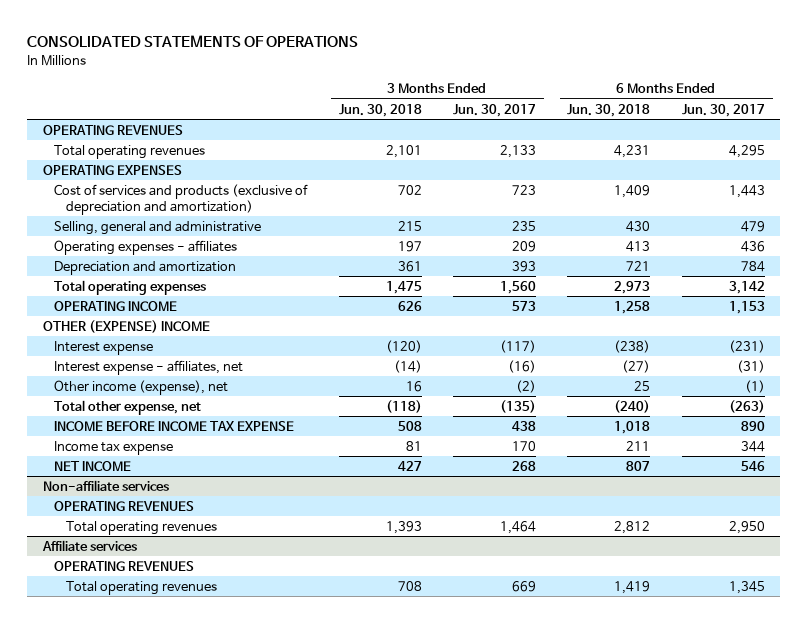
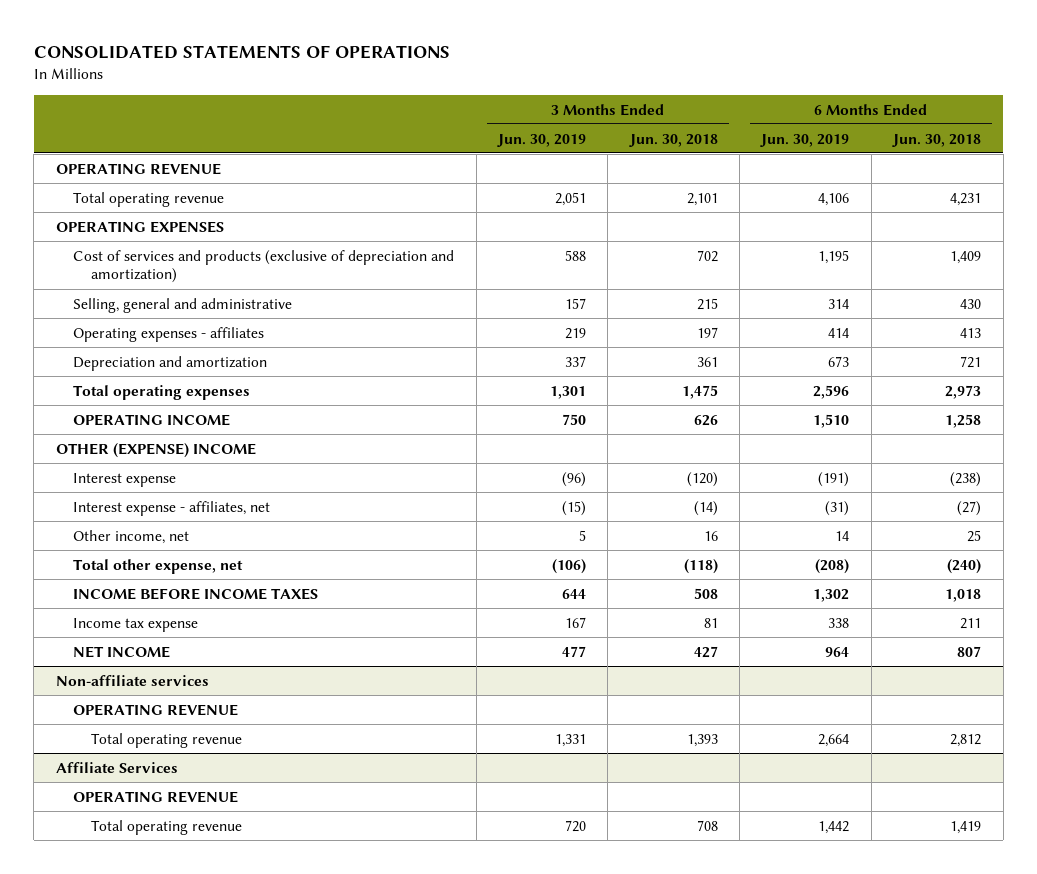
[453,103,537,117] Jun. 30, 2017 -> none
[681,103,765,117] Jun. 30, 2017 -> none
none -> [496,133,586,147] Jun. 30, 2019
none -> [760,133,850,147] Jun. 30, 2019
[42,124,183,135] OPERATING REVENUES -> [55,162,221,175] OPERATING REVENUE
[54,144,206,159] Total operating revenues -> [73,191,225,207] Total operating revenue
[54,379,229,395] Other income (expense), net -> [73,529,190,544] Other income, net
[54,420,295,431] INCOME BEFORE INCOME TAX EXPENSE -> [73,587,319,600] INCOME BEFORE INCOME TAXES
[54,500,195,511] OPERATING REVENUES -> [73,703,239,716] OPERATING REVENUE
[66,520,218,535] Total operating revenues -> [90,732,242,748] Total operating revenue
[41,539,137,551] Affiliate services -> [55,761,178,773] Affiliate Services
[54,560,195,571] OPERATING REVENUES -> [73,790,239,803] OPERATING REVENUE
[66,580,218,595] Total operating revenues -> [90,819,242,835] Total operating revenue

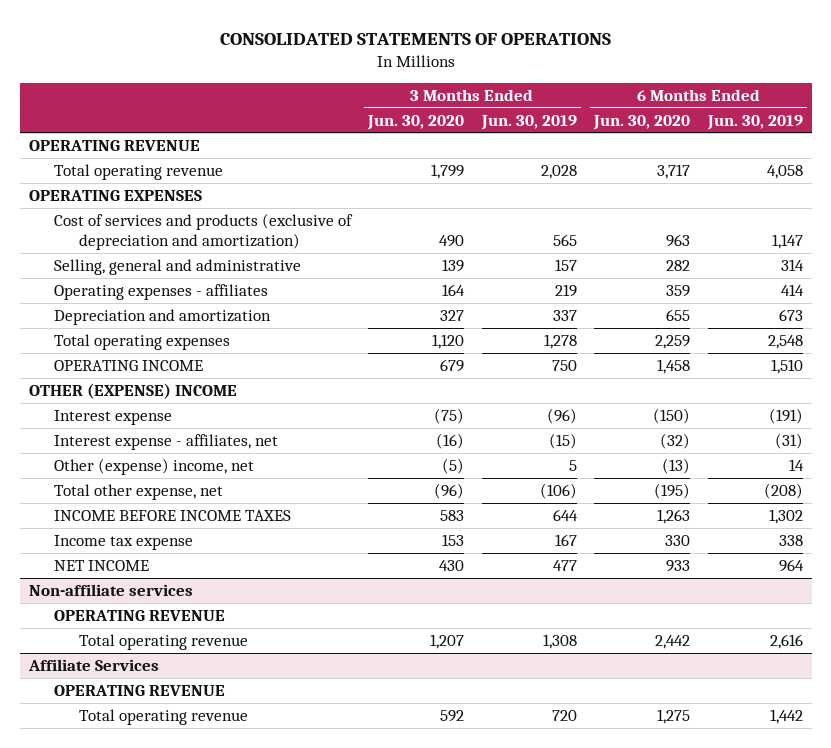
[628,133,718,147] Jun. 30, 2018 -> none
[892,133,982,147] Jun. 30, 2018 -> none
none -> [367,114,465,130] Jun. 30, 2020
none -> [593,114,691,130] Jun. 30, 2020
[554,191,586,206] 2,051 -> [540,164,577,179] 2,028
[818,192,850,206] 4,106 -> [766,164,803,179] 4,058
[564,249,586,261] 588 -> [552,233,577,246] 565
[818,249,850,264] 1,195 -> [771,233,803,249] 1,147
[549,385,586,399] 1,301 -> [543,333,577,349] 1,278
[813,384,850,399] 2,596 -> [767,334,803,349] 2,548
[73,529,190,544] Other income, net -> [53,457,254,475] Other (expense) income, net
[554,733,586,747] 1,331 -> [542,633,577,649] 1,308
[818,733,850,747] 2,664 -> [769,633,803,649] 2,616

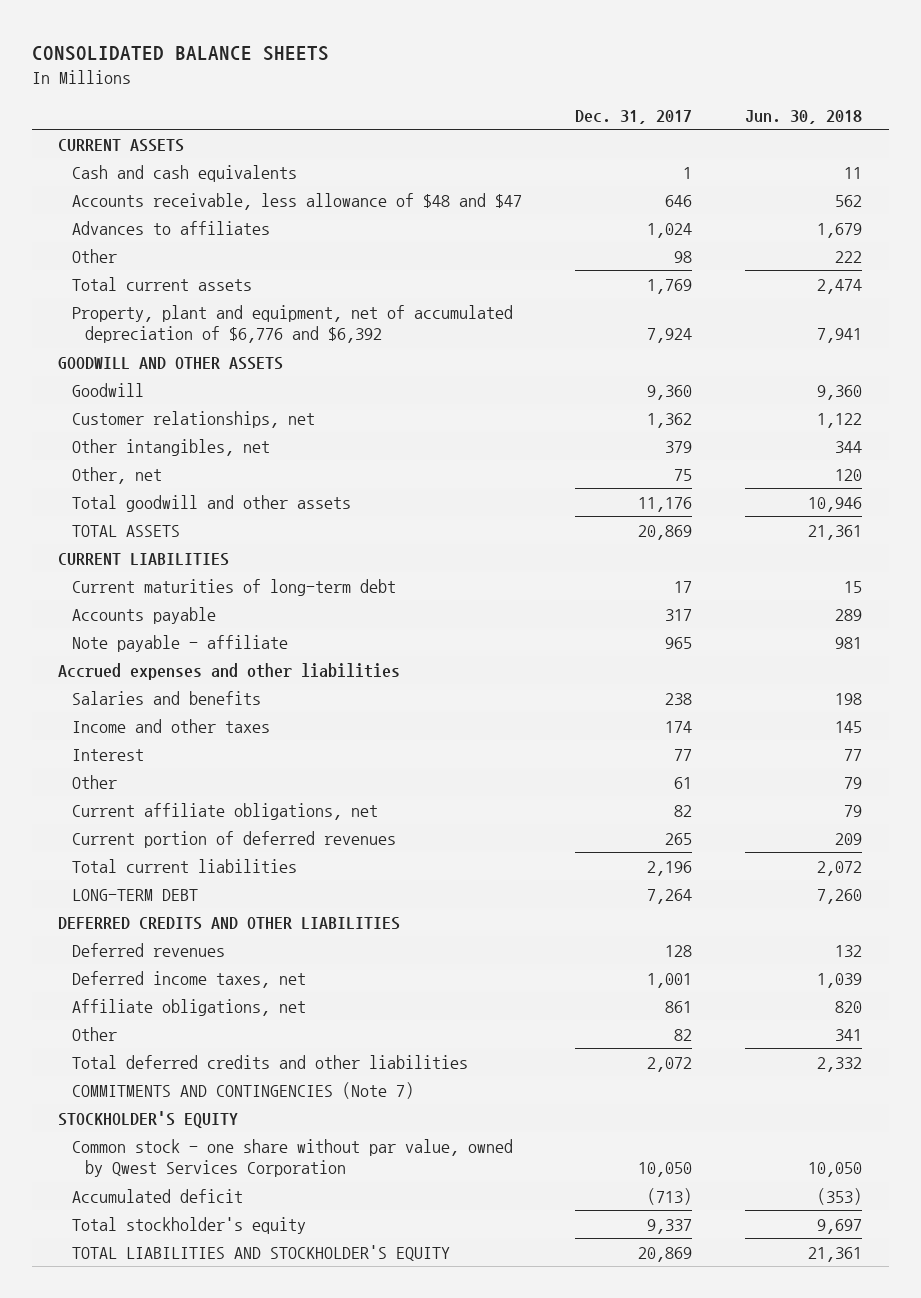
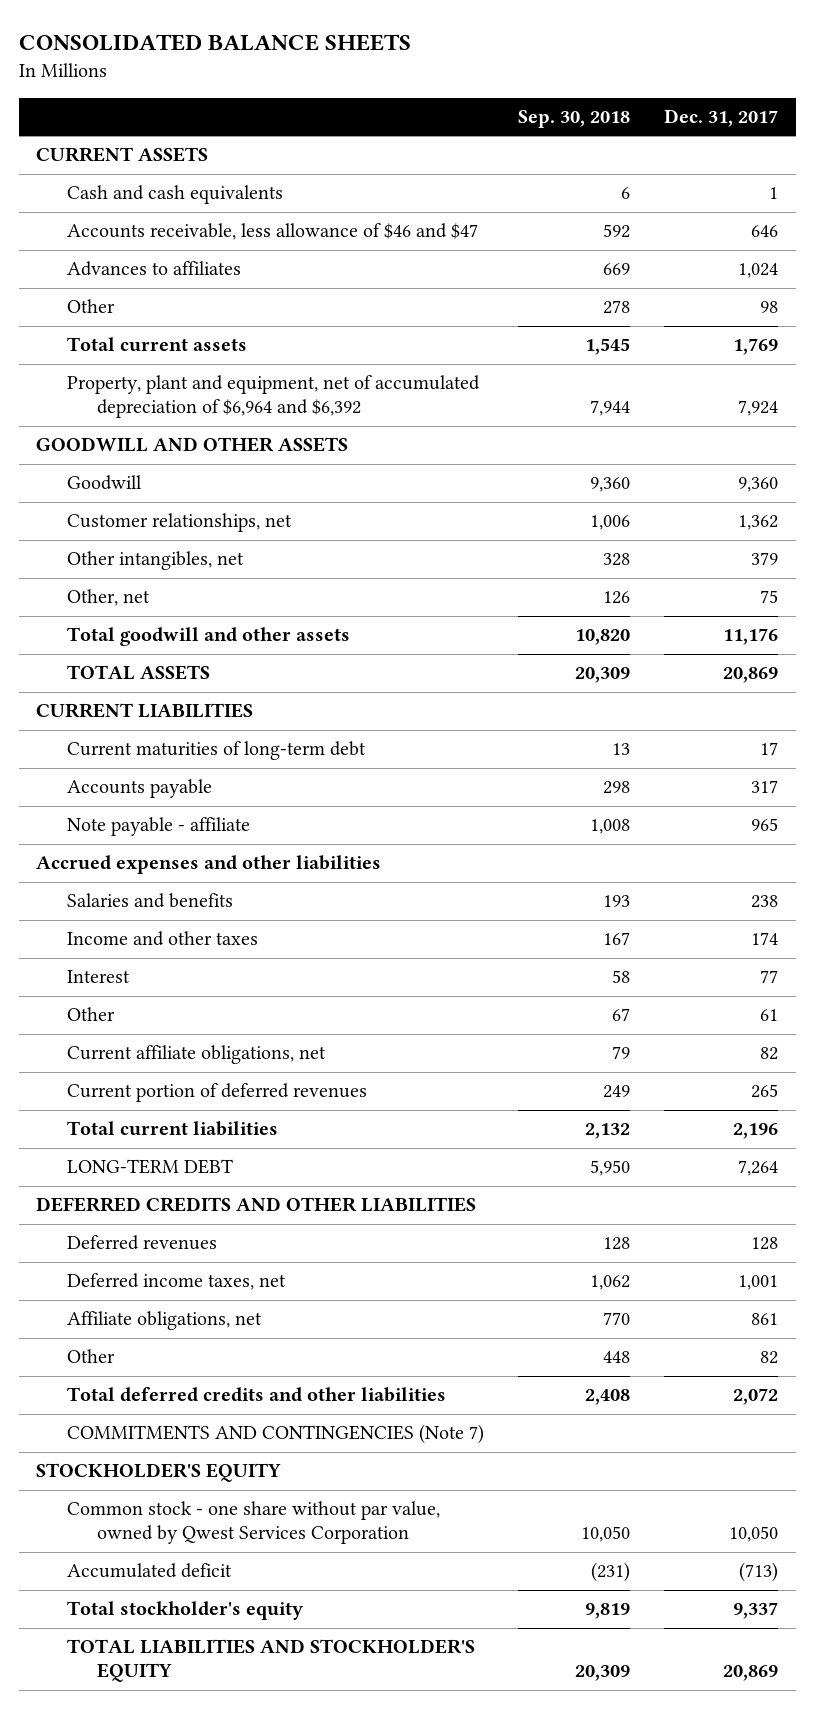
[745,109,863,124] Jun. 30, 2018 -> none
none -> [518,110,631,129] Sep. 30, 2018
[71,192,522,210] Accounts receivable, less allowance of $48 and $47 -> [66,223,478,241] Accounts receivable, less allowance of $46 and $47
[71,304,513,344] Property, plant and equipment, net of accumulated depreciation of $6,776 and $6,392 -> [66,375,480,419] Property, plant and equipment, net of accumulated depreciation of $6,964 and $6,392

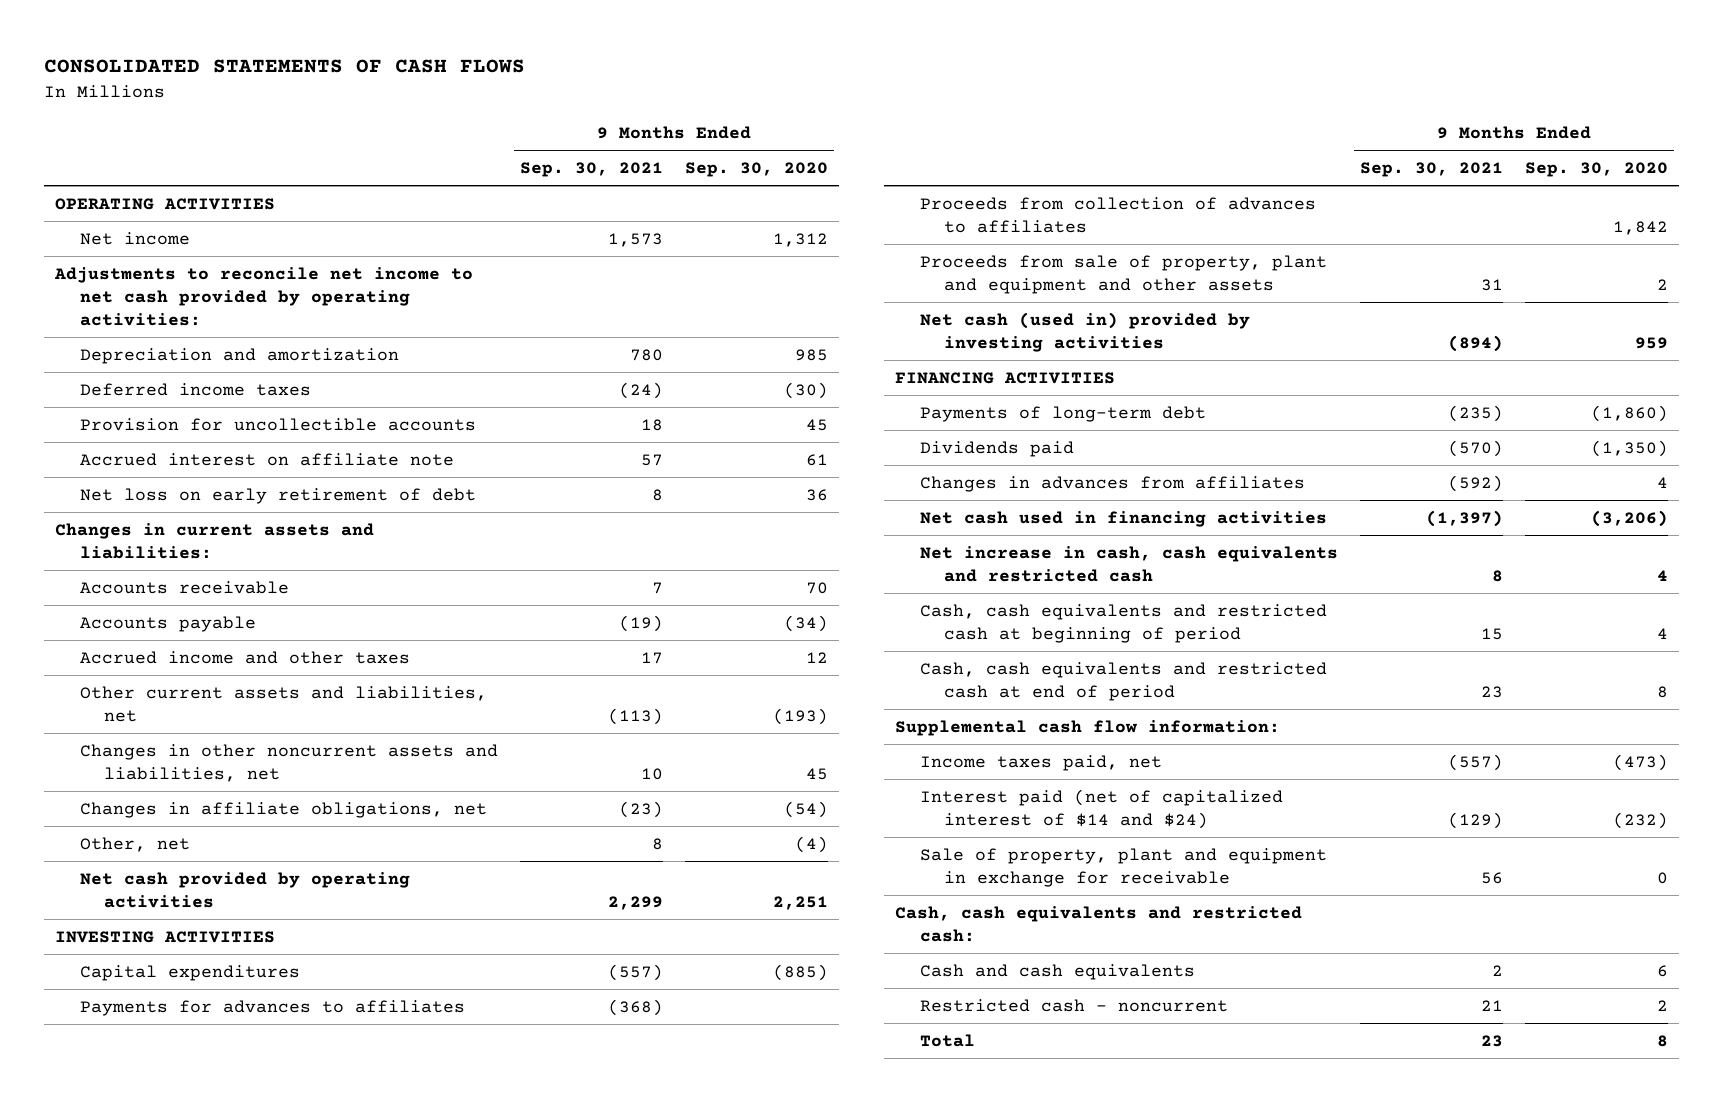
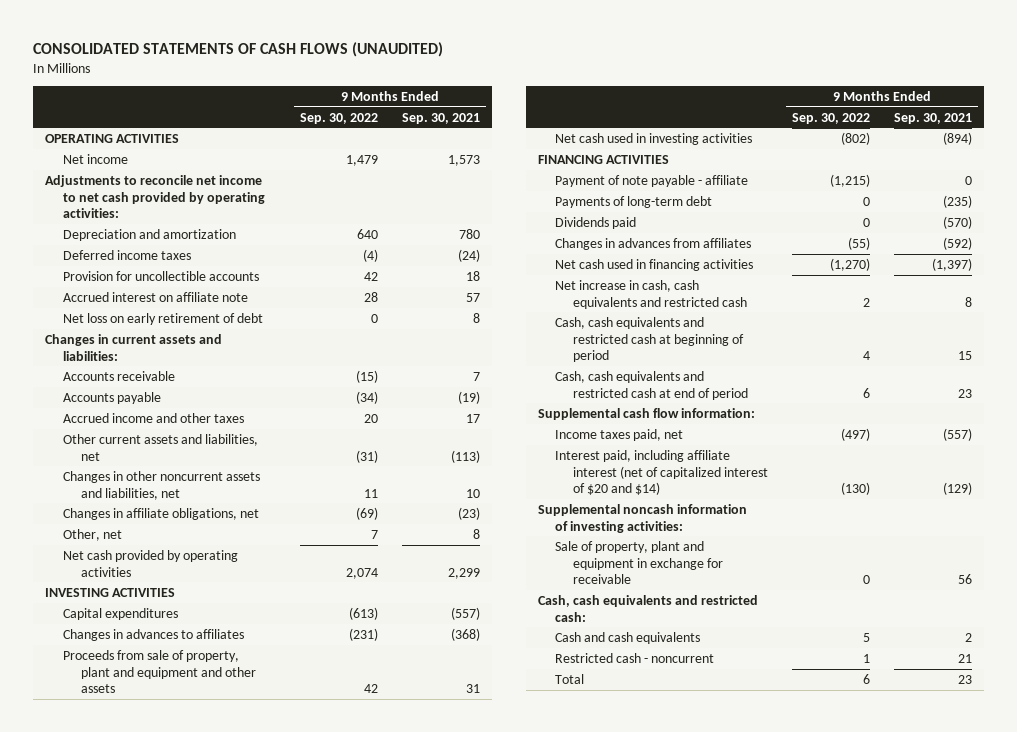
[44,59,526,74] CONSOLIDATED STATEMENTS OF CASH FLOWS -> [33,42,444,58] CONSOLIDATED STATEMENTS OF CASH FLOWS (UNAUDITED)
[684,161,828,177] Sep. 30, 2020 -> none
none -> [299,112,378,124] Sep. 30, 2022
[919,196,1316,233] Proceeds from collection of advances to affiliates -> none
[79,999,465,1016] Payments for advances to affiliates -> [63,628,245,641] Changes in advances to affiliates
[919,311,1250,352] Net cash (used in) provided by investing activities -> [555,132,753,145] Net cash used in investing activities
none -> [555,174,749,187] Payment of note payable - affiliate
[919,788,1283,829] Interest paid (net of capitalized interest of $14 and $24) -> [555,449,769,496] Interest paid, including affiliate interest (net of capitalized interest of $20 and $14)
none -> [537,503,747,533] Supplemental noncash information of investing activities:

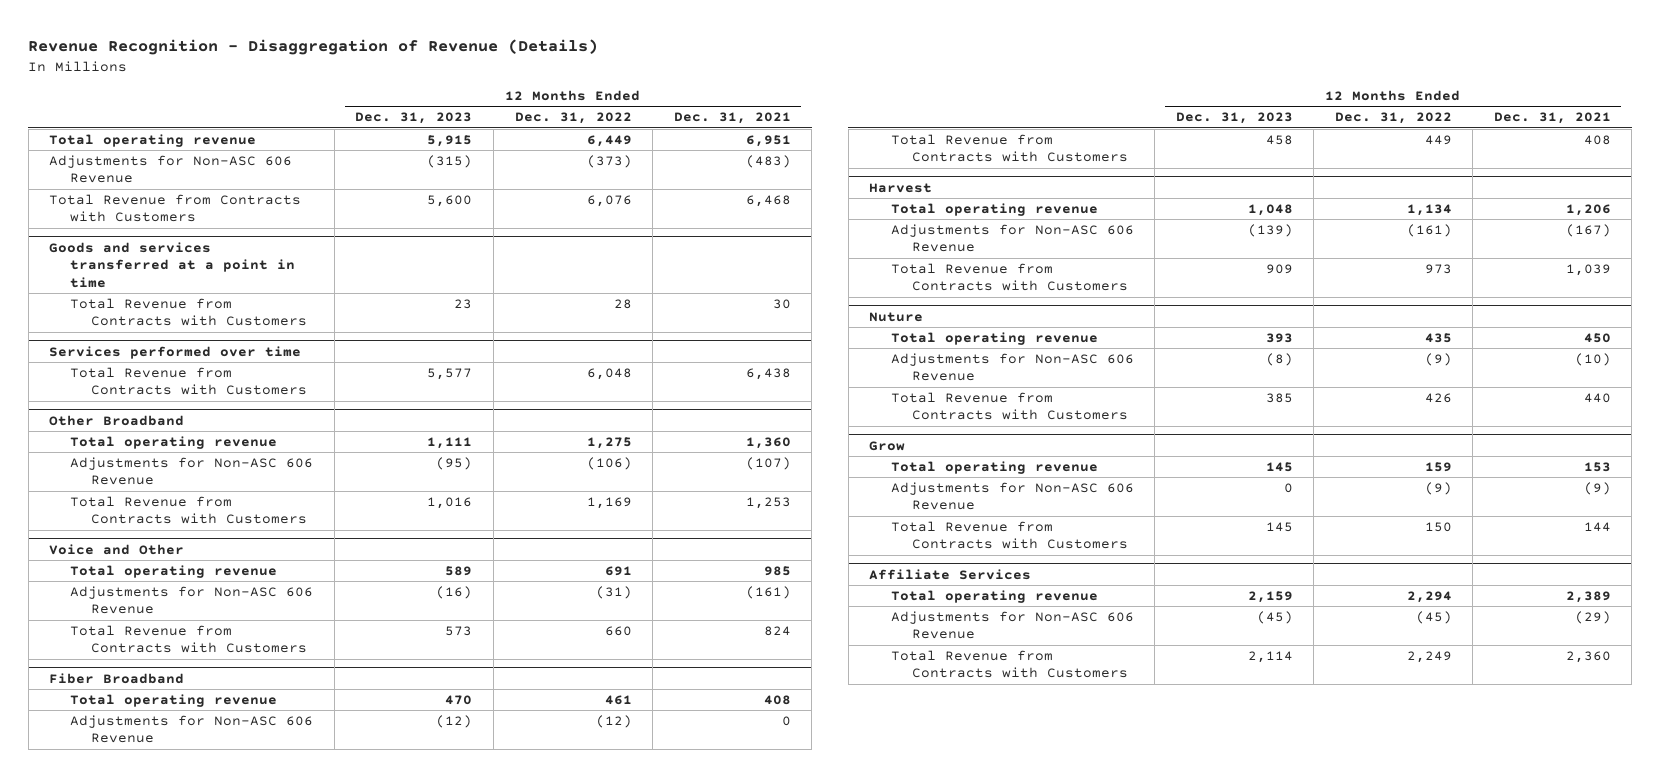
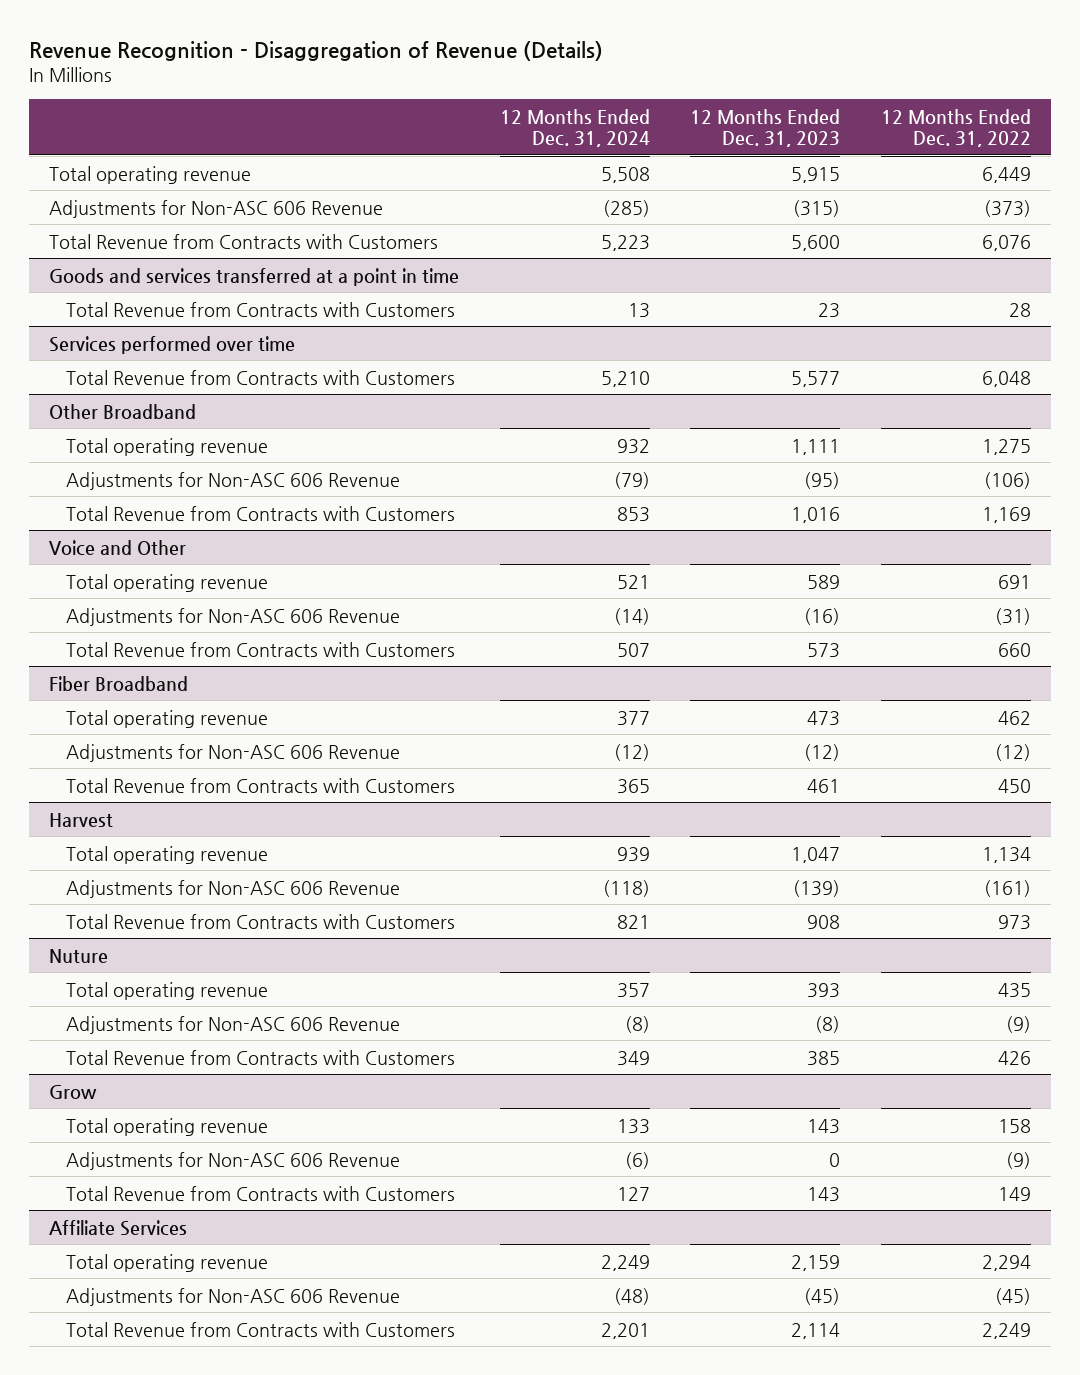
[673,112,791,125] Dec. 31, 2021 -> none
none -> [499,108,650,147] 12 Months Ended Dec. 31, 2024
[445,694,473,705] 470 -> [807,710,841,726] 473
[604,694,632,705] 461 -> [997,710,1031,725] 462
[1265,134,1293,145] 458 -> [807,778,841,793] 461
[1424,134,1452,145] 449 -> [997,778,1031,793] 450
[1247,203,1293,216] 1,048 -> [791,846,841,863] 1,047
[1265,263,1293,274] 909 -> [807,914,841,929] 908
[1265,461,1293,472] 145 -> [807,1118,841,1134] 143
[1424,461,1452,472] 159 -> [997,1118,1031,1133] 158
[1265,521,1293,532] 145 -> [807,1186,841,1202] 143
[1424,521,1452,532] 150 -> [997,1186,1031,1201] 149

